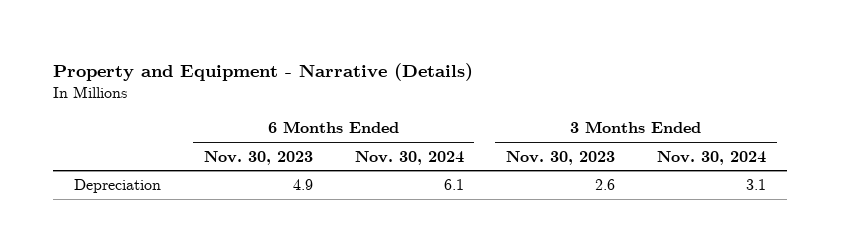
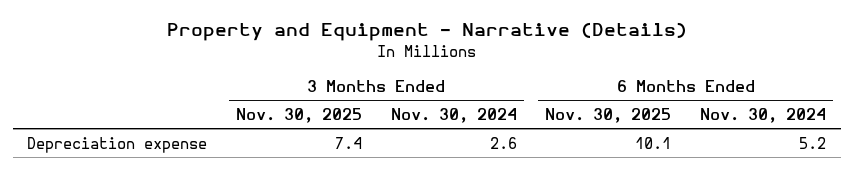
[203,150,313,165] Nov. 30, 2023 -> none
[506,150,616,165] Nov. 30, 2023 -> none
none -> [235,108,362,124] Nov. 30, 2025
none -> [545,108,672,124] Nov. 30, 2025
[74,179,162,194] Depreciation -> [27,136,208,153] Depreciation expense
[443,179,464,191] 6.1 -> [799,136,827,149] 5.2
[746,179,767,191] 3.1 -> [489,136,517,149] 2.6

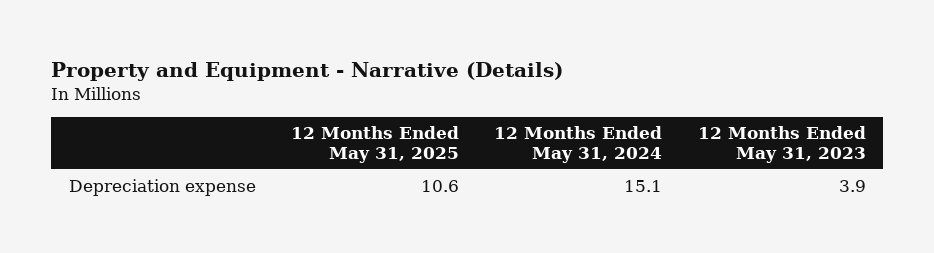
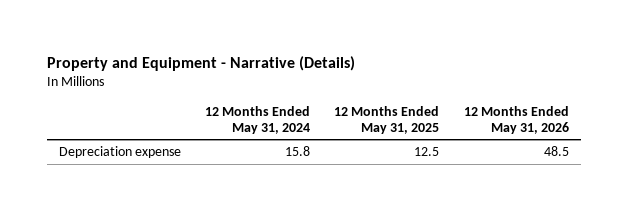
[697,126,866,164] 12 Months Ended May 31, 2023 -> none
none -> [463,105,569,134] 12 Months Ended May 31, 2026
[420,180,459,193] 10.6 -> [414,147,440,157] 12.5
[624,180,663,193] 15.1 -> [285,146,311,157] 15.8

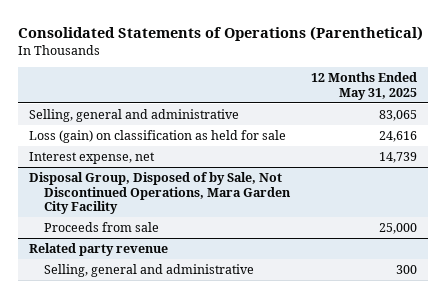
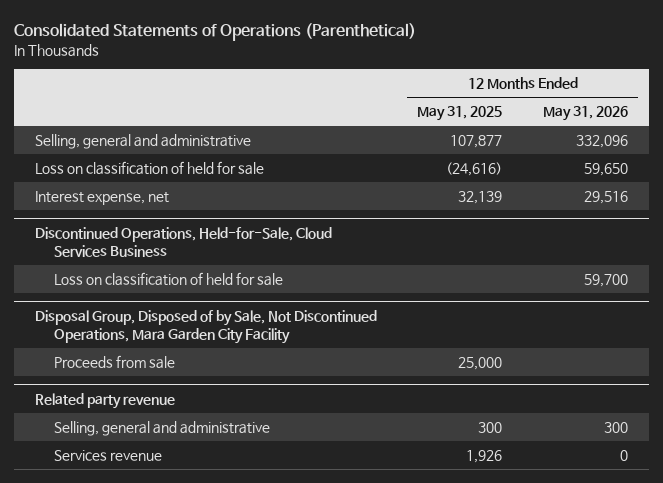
none -> [543,106,629,122] May 31, 2026
[379,109,418,121] 83,065 -> [450,135,503,149] 107,877
[28,129,286,143] Loss (gain) on classification as held for sale -> [34,161,264,176] Loss on classification of held for sale
[379,130,418,142] 24,616 -> [446,162,503,177] (24,616)
[379,151,418,163] 14,739 -> [458,191,503,205] 32,139
none -> [34,227,332,257] Discontinued Operations, Held-for-Sale, Cloud Services Business
none -> [53,272,283,287] Loss on classification of held for sale
none -> [53,450,162,462] Services revenue

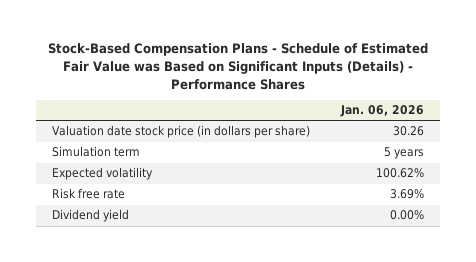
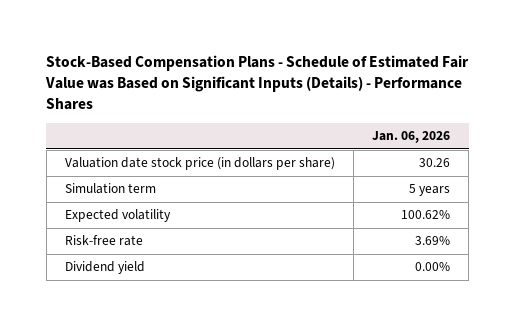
[51,188,125,200] Risk free rate -> [64,235,143,247] Risk-free rate

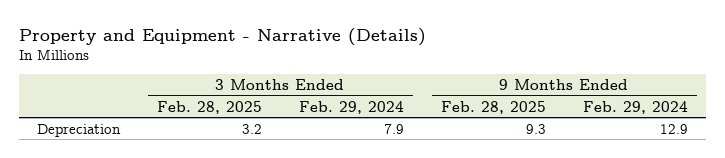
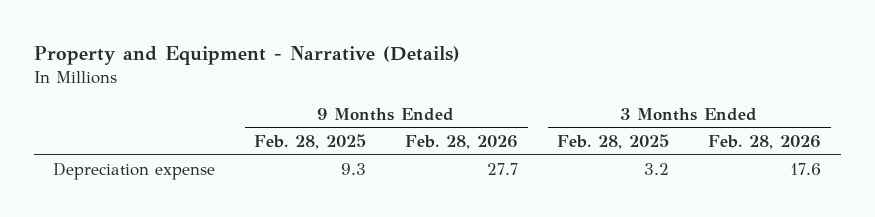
[298,100,404,114] Feb. 29, 2024 -> none
[582,100,688,114] Feb. 29, 2024 -> none
none -> [405,134,519,149] Feb. 28, 2026
none -> [708,134,822,149] Feb. 28, 2026
[36,123,121,137] Depreciation -> [53,162,216,181] Depreciation expense

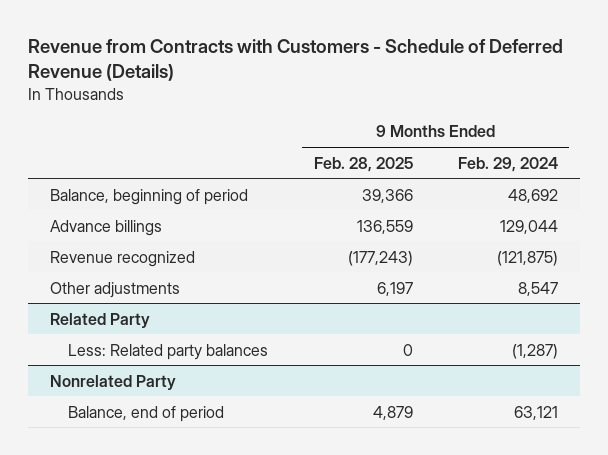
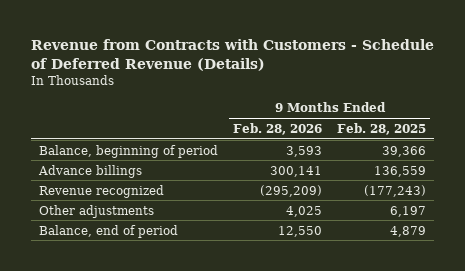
[457,156,558,172] Feb. 29, 2024 -> none
none -> [233,122,323,135] Feb. 28, 2026
[50,312,151,328] Related Party -> none
[68,343,269,360] Less: Related party balances -> none
[50,374,177,390] Nonrelated Party -> none

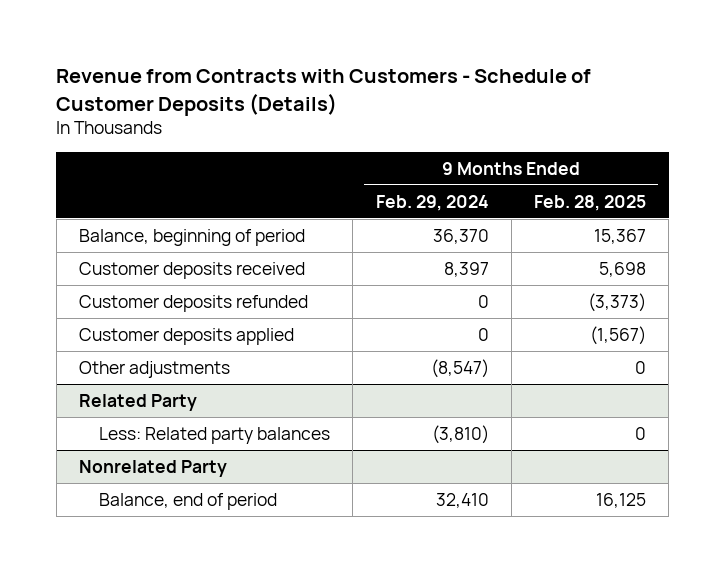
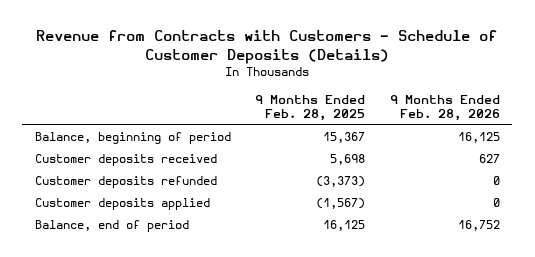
[375,194,489,211] Feb. 29, 2024 -> none
none -> [389,94,500,121] 9 Months Ended Feb. 28, 2026
[78,360,230,378] Other adjustments -> none
[78,393,197,411] Related Party -> none
[99,426,331,444] Less: Related party balances -> none
[78,459,227,477] Nonrelated Party -> none

